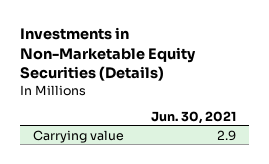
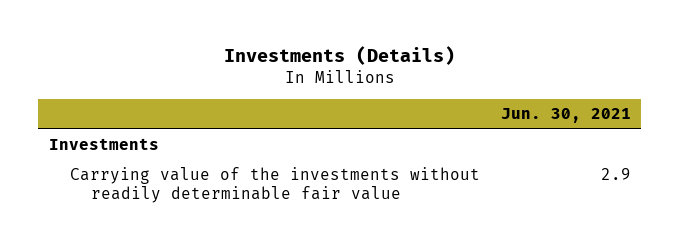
[19,27,196,81] Investments in Non-Marketable Equity Securities (Details) -> [223,46,455,66] Investments (Details)
none -> [48,138,159,151] Investments
[33,129,125,143] Carrying value -> [69,167,480,203] Carrying value of the investments without readily determinable fair value

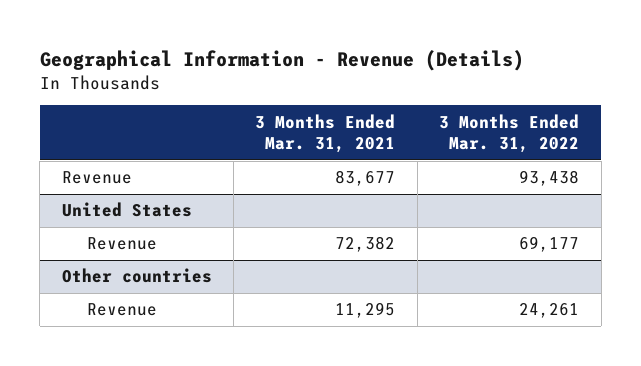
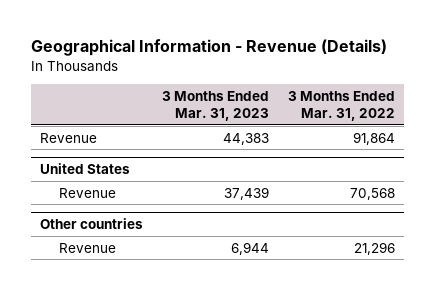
[255,113,396,154] 3 Months Ended Mar. 31, 2021 -> none
none -> [161,90,269,122] 3 Months Ended Mar. 31, 2023
[519,170,580,187] 93,438 -> [352,131,395,145] 91,864
[519,236,580,253] 69,177 -> [349,187,395,200] 70,568
[519,303,580,319] 24,261 -> [353,241,395,255] 21,296

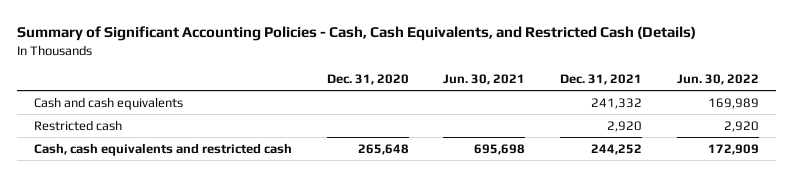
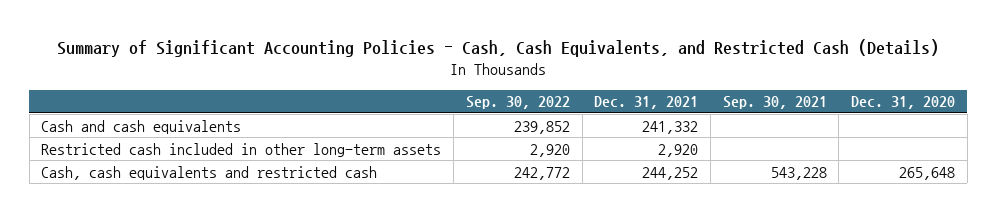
[443,74,526,86] Jun. 30, 2021 -> none
[676,74,759,86] Jun. 30, 2022 -> none
none -> [465,96,570,110] Sep. 30, 2022
none -> [722,96,827,110] Sep. 30, 2021
[34,119,123,131] Restricted cash -> [41,142,442,157] Restricted cash included in other long-term assets

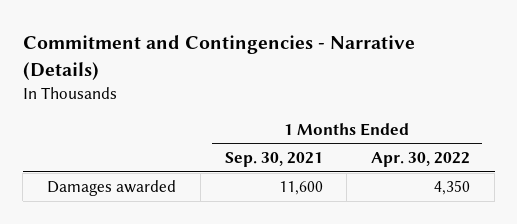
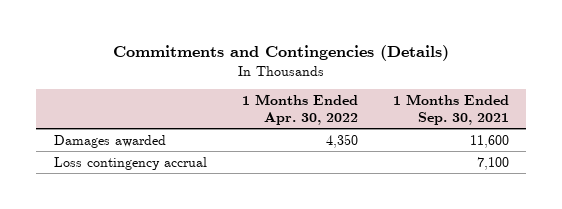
[22,35,415,80] Commitment and Contingencies - Narrative (Details) -> [113,45,450,62] Commitments and Contingencies (Details)
none -> [53,156,207,170] Loss contingency accrual

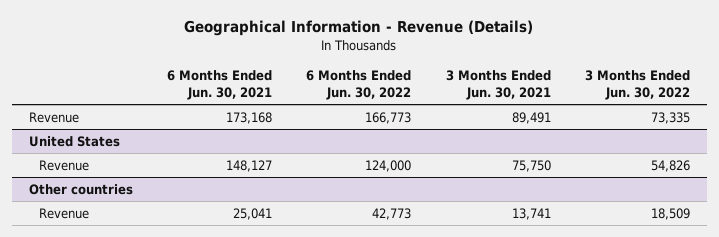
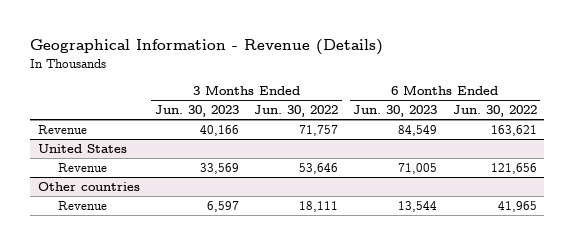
[167,69,273,100] 6 Months Ended Jun. 30, 2021 -> none
[445,69,551,100] 3 Months Ended Jun. 30, 2021 -> none
none -> [155,105,240,118] Jun. 30, 2023
none -> [353,105,438,118] Jun. 30, 2023
[365,111,412,124] 166,773 -> [490,125,537,137] 163,621
[650,111,690,124] 73,335 -> [299,125,339,137] 71,757
[365,159,412,172] 124,000 -> [490,163,537,175] 121,656
[650,159,690,172] 54,826 -> [299,163,339,175] 53,646
[372,207,412,220] 42,773 -> [497,201,537,213] 41,965
[650,207,690,220] 18,509 -> [299,201,339,213] 18,111

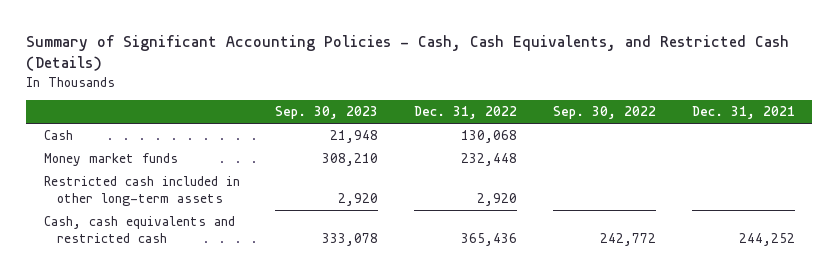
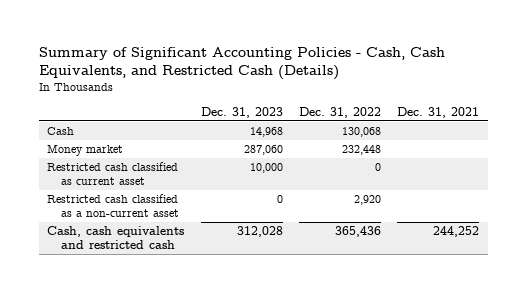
[275,106,379,120] Sep. 30, 2023 -> none
[552,106,656,120] Sep. 30, 2022 -> none
none -> [200,106,283,118] Dec. 31, 2023
[43,153,178,167] Money market funds -> [47,144,124,157] Money market
none -> [47,162,179,185] Restricted cash classified as current asset
[43,176,240,207] Restricted cash included in other long-term assets -> [47,194,179,217] Restricted cash classified as a non-current asset

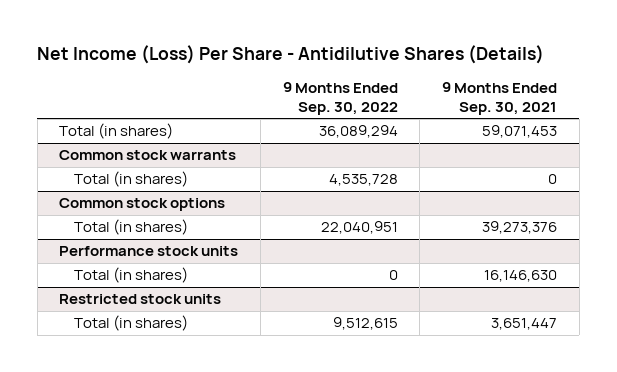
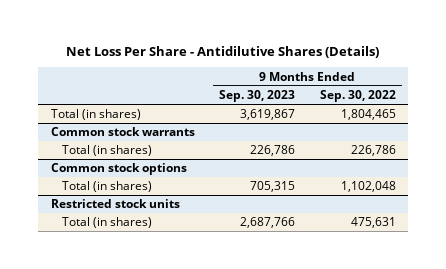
[37,45,545,65] Net Income (Loss) Per Share - Antidilutive Shares (Details) -> [66,46,380,59] Net Loss Per Share - Antidilutive Shares (Details)
[442,81,558,115] 9 Months Ended Sep. 30, 2021 -> none
none -> [219,89,296,102] Sep. 30, 2023
[318,125,398,139] 36,089,294 -> [340,109,396,121] 1,804,465
[328,174,398,187] 4,535,728 -> [350,145,396,157] 226,786
[59,246,239,257] Performance stock units -> none
[74,267,189,284] Total (in shares) -> none
[320,221,398,235] 22,040,951 -> [340,181,396,193] 1,102,048
[332,317,398,331] 9,512,615 -> [350,217,396,229] 475,631

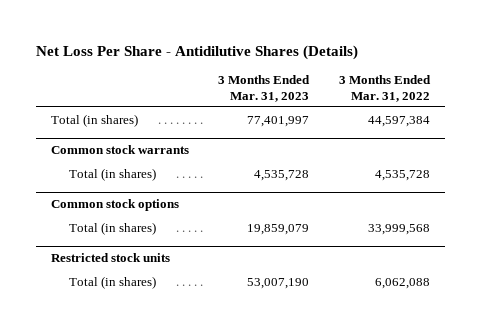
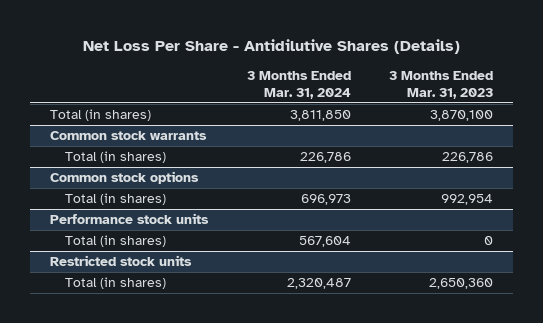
[339,75,432,102] 3 Months Ended Mar. 31, 2022 -> none
none -> [246,71,351,99] 3 Months Ended Mar. 31, 2024
[247,115,310,127] 77,401,997 -> [430,110,494,122] 3,870,100
[254,169,310,181] 4,535,728 -> [442,152,494,164] 226,786
[247,223,310,235] 19,859,079 -> [441,194,494,206] 992,954
none -> [49,213,209,225] Performance stock units
none -> [65,235,167,248] Total (in shares)
[247,277,310,289] 53,007,190 -> [429,278,494,290] 2,650,360

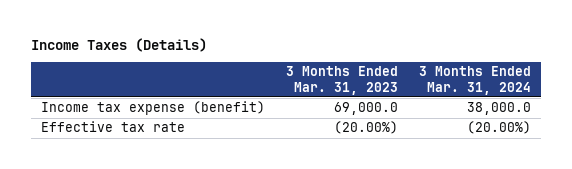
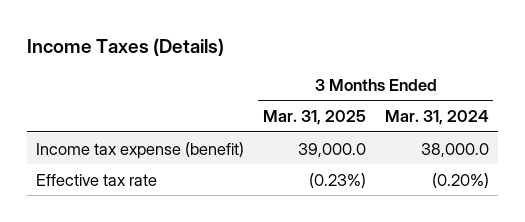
[286,66,399,95] 3 Months Ended Mar. 31, 2023 -> none
none -> [262,110,366,126] Mar. 31, 2025
[466,121,531,135] (20.00%) -> [431,172,489,188] (0.20%)

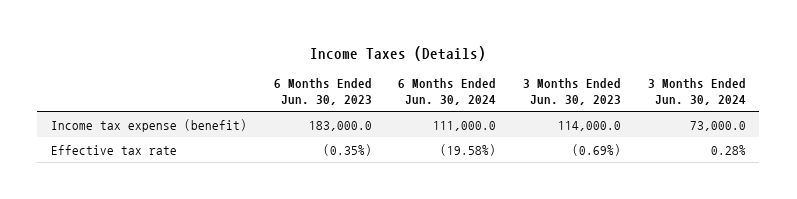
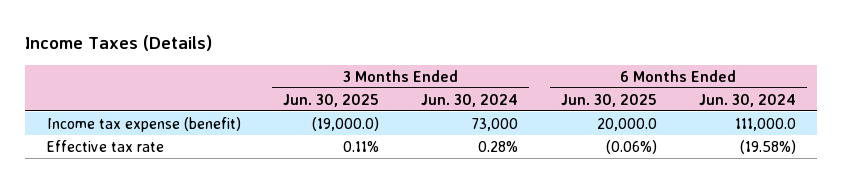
[273,78,372,105] 6 Months Ended Jun. 30, 2023 -> none
[523,78,622,105] 3 Months Ended Jun. 30, 2023 -> none
none -> [282,93,379,107] Jun. 30, 2025
none -> [560,93,657,107] Jun. 30, 2025
[689,120,746,131] 73,000.0 -> [471,117,519,131] 73,000

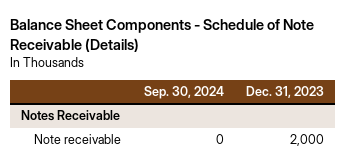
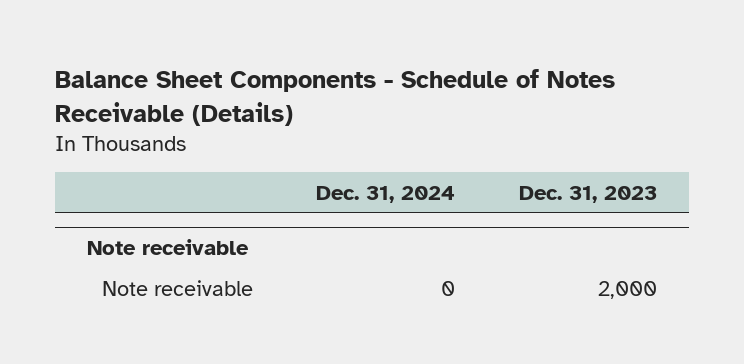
[10,18,315,52] Balance Sheet Components - Schedule of Note Receivable (Details) -> [55,69,616,126] Balance Sheet Components - Schedule of Notes Receivable (Details)
[143,86,224,100] Sep. 30, 2024 -> none
none -> [316,185,456,203] Dec. 31, 2024
[21,110,121,122] Notes Receivable -> [86,238,249,255] Note receivable

